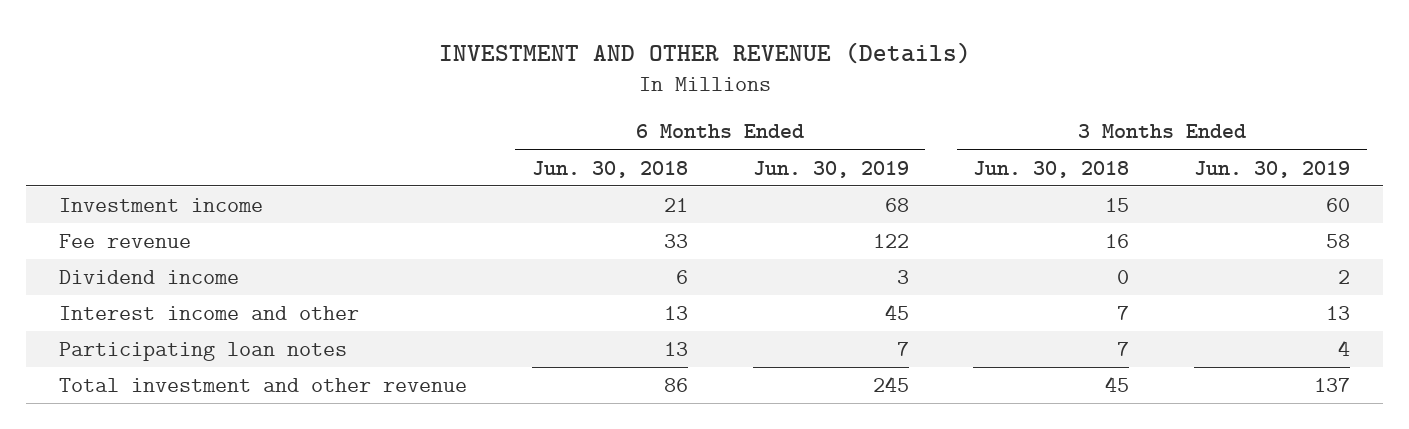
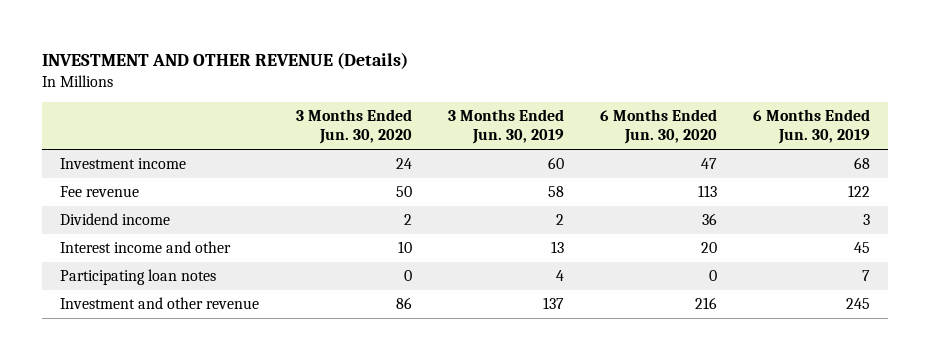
[531,160,688,178] Jun. 30, 2018 -> none
[973,160,1130,178] Jun. 30, 2018 -> none
none -> [295,109,412,145] 3 Months Ended Jun. 30, 2020
none -> [599,109,717,145] 6 Months Ended Jun. 30, 2020
[58,377,467,392] Total investment and other revenue -> [60,297,260,310] Investment and other revenue

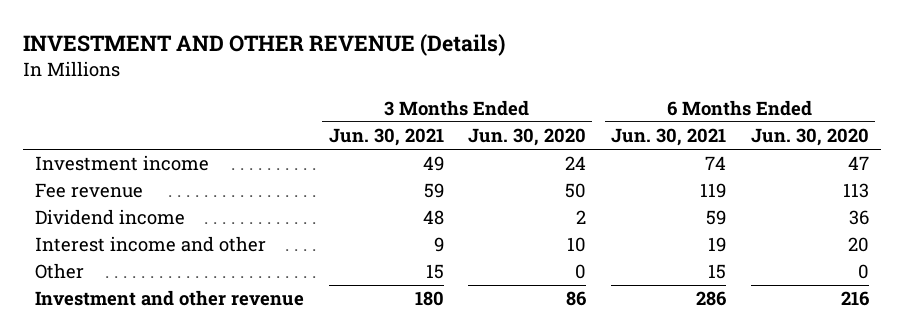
[447,109,564,145] 3 Months Ended Jun. 30, 2019 -> none
[752,109,870,145] 6 Months Ended Jun. 30, 2019 -> none
none -> [328,128,444,147] Jun. 30, 2021
none -> [610,128,726,147] Jun. 30, 2021
[60,269,217,286] Participating loan notes -> none
none -> [34,263,84,280] Other

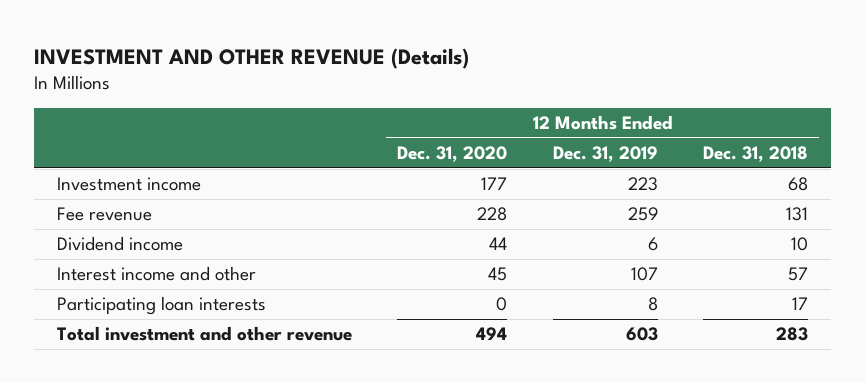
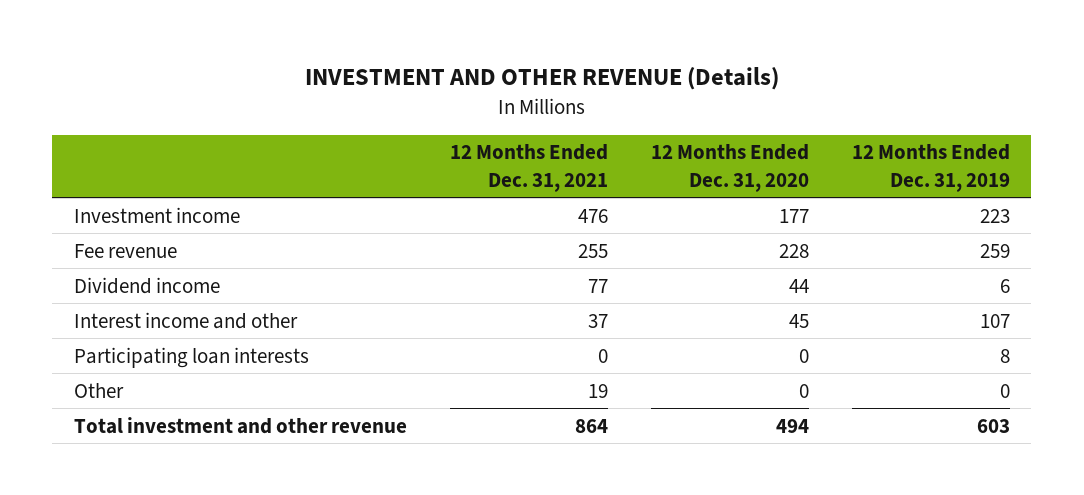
[703,146,809,163] Dec. 31, 2018 -> none
none -> [449,144,608,192] 12 Months Ended Dec. 31, 2021
none -> [73,382,124,398] Other

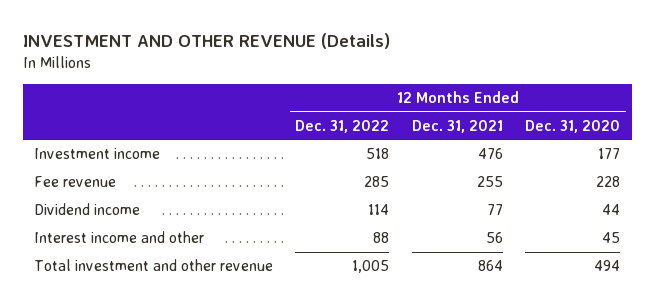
[851,144,1010,192] 12 Months Ended Dec. 31, 2019 -> none
none -> [295,119,390,133] Dec. 31, 2022
[73,346,309,368] Participating loan interests -> none
[73,382,124,398] Other -> none
[587,313,608,328] 37 -> [485,232,503,244] 56

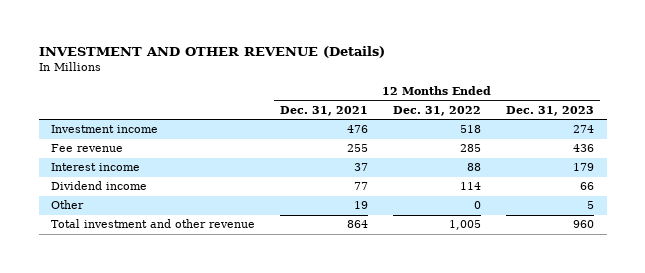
[525,119,621,133] Dec. 31, 2020 -> none
none -> [506,106,595,117] Dec. 31, 2023
none -> [51,163,141,172] Interest income
[33,231,204,244] Interest income and other -> none
none -> [51,200,85,210] Other

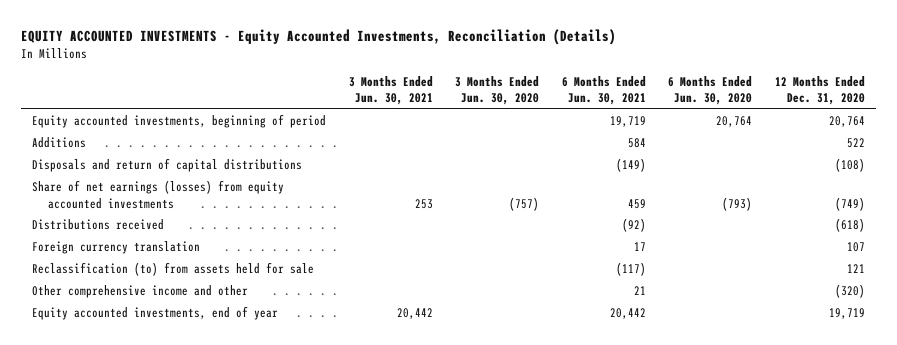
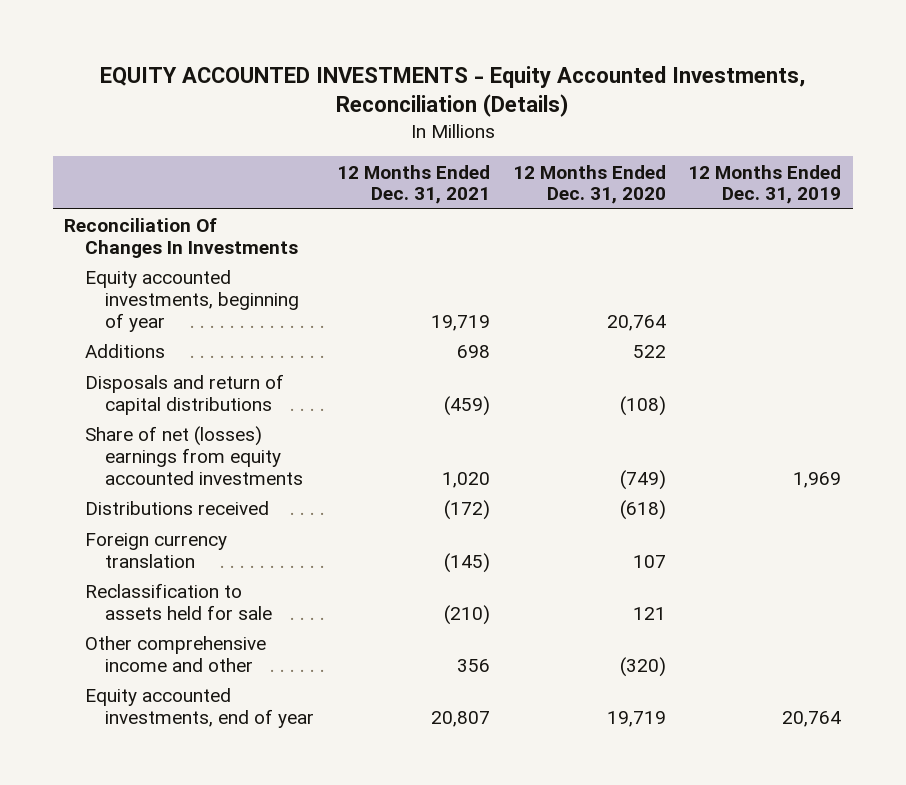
[348,75,433,106] 3 Months Ended Jun. 30, 2021 -> none
[455,75,540,106] 3 Months Ended Jun. 30, 2020 -> none
[561,75,646,106] 6 Months Ended Jun. 30, 2021 -> none
[668,75,753,106] 6 Months Ended Jun. 30, 2020 -> none
none -> [336,164,490,205] 12 Months Ended Dec. 31, 2021
none -> [688,164,842,205] 12 Months Ended Dec. 31, 2019
none -> [64,218,298,258] Reconciliation Of Changes In Investments
[32,114,327,129] Equity accounted investments, beginning of period -> [84,270,300,332] Equity accounted investments, beginning of year
[32,180,285,209] Share of net earnings (losses) from equity accounted investments -> [84,426,304,485] Share of net (losses) earnings from equity accounted investments
[32,262,315,277] Reclassification (to) from assets held for sale -> [84,583,273,620] Reclassification to assets held for sale

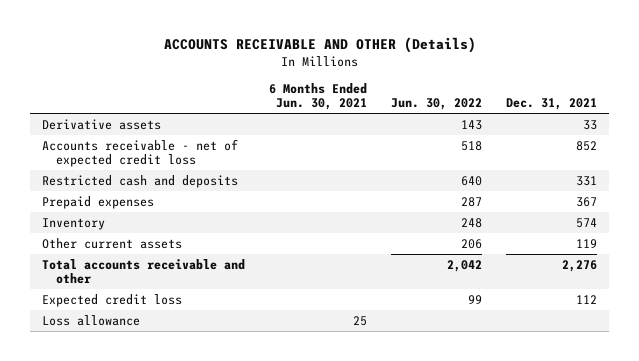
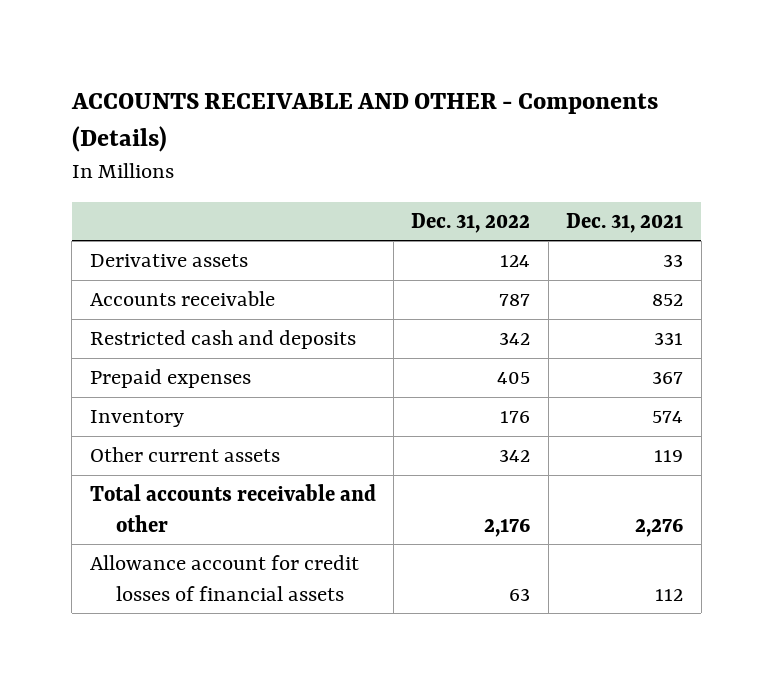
[163,36,476,53] ACCOUNTS RECEIVABLE AND OTHER (Details) -> [70,92,658,152] ACCOUNTS RECEIVABLE AND OTHER - Components (Details)
[268,82,367,111] 6 Months Ended Jun. 30, 2021 -> none
[391,98,483,111] Jun. 30, 2022 -> none
none -> [411,212,531,233] Dec. 31, 2022
[41,138,238,168] Accounts receivable - net of expected credit loss -> [89,291,275,307] Accounts receivable
[41,314,140,326] Loss allowance -> none
[41,293,182,307] Expected credit loss -> [89,555,359,601] Allowance account for credit losses of financial assets

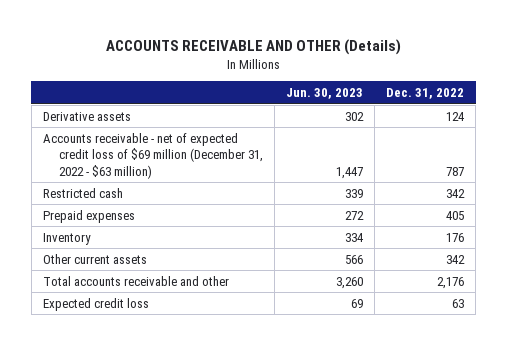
[70,92,658,152] ACCOUNTS RECEIVABLE AND OTHER - Components (Details) -> [105,39,401,56] ACCOUNTS RECEIVABLE AND OTHER (Details)
[566,212,684,233] Dec. 31, 2021 -> none
none -> [285,88,363,100] Jun. 30, 2023
[89,291,275,307] Accounts receivable -> [42,132,263,179] Accounts receivable - net of expected credit loss of $69 million (December 31, 2022 - $63 million)
[89,330,356,350] Restricted cash and deposits -> [42,187,123,198] Restricted cash
[89,555,359,601] Allowance account for credit losses of financial assets -> [42,297,149,311] Expected credit loss

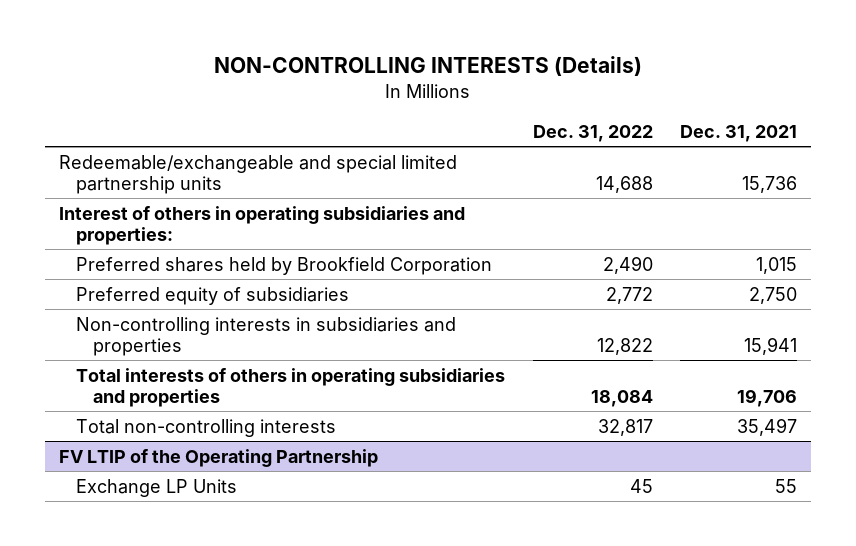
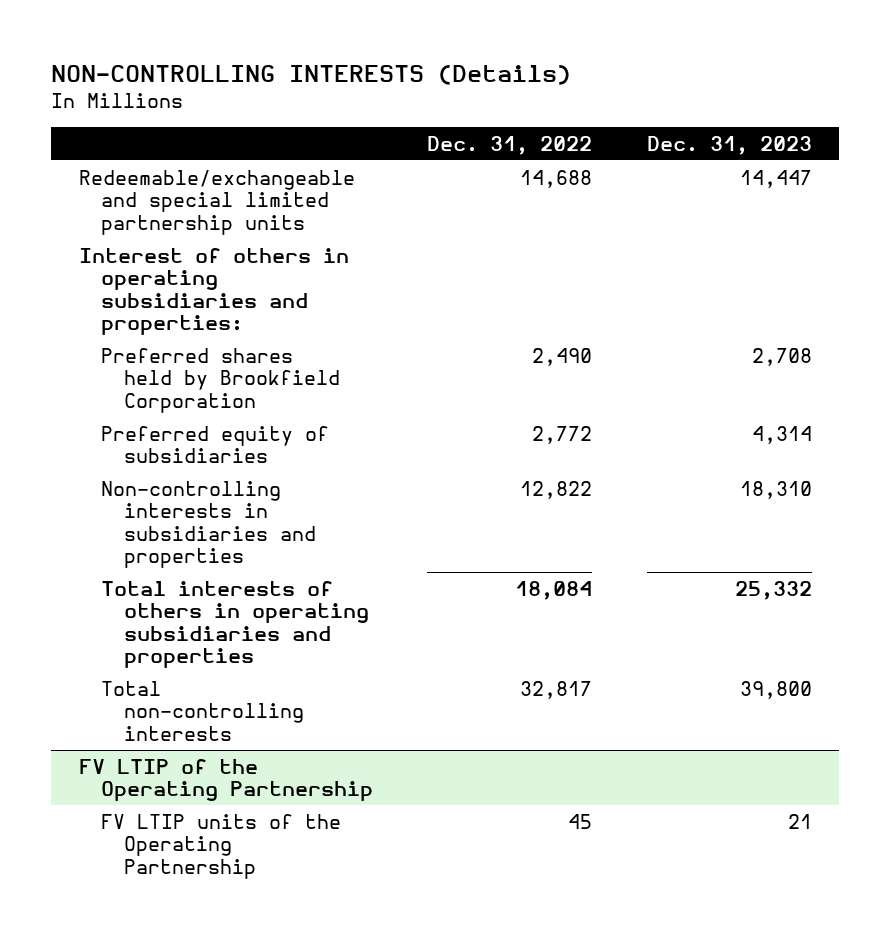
[680,124,798,142] Dec. 31, 2021 -> none
none -> [646,135,812,155] Dec. 31, 2023
[75,478,237,497] Exchange LP Units -> [101,813,342,879] FV LTIP units of the Operating Partnership

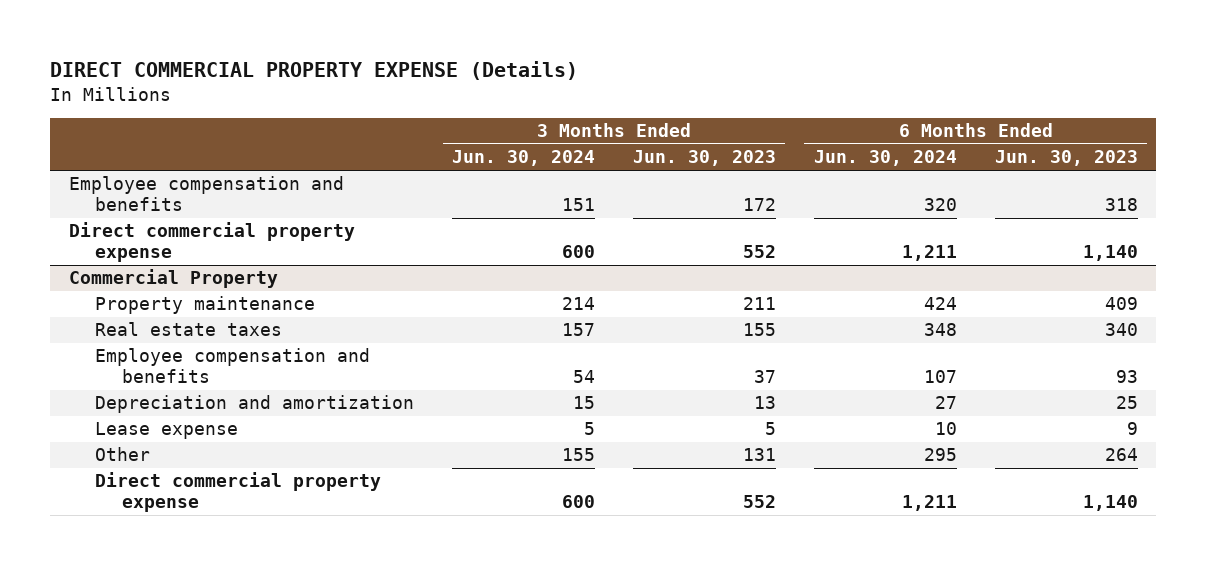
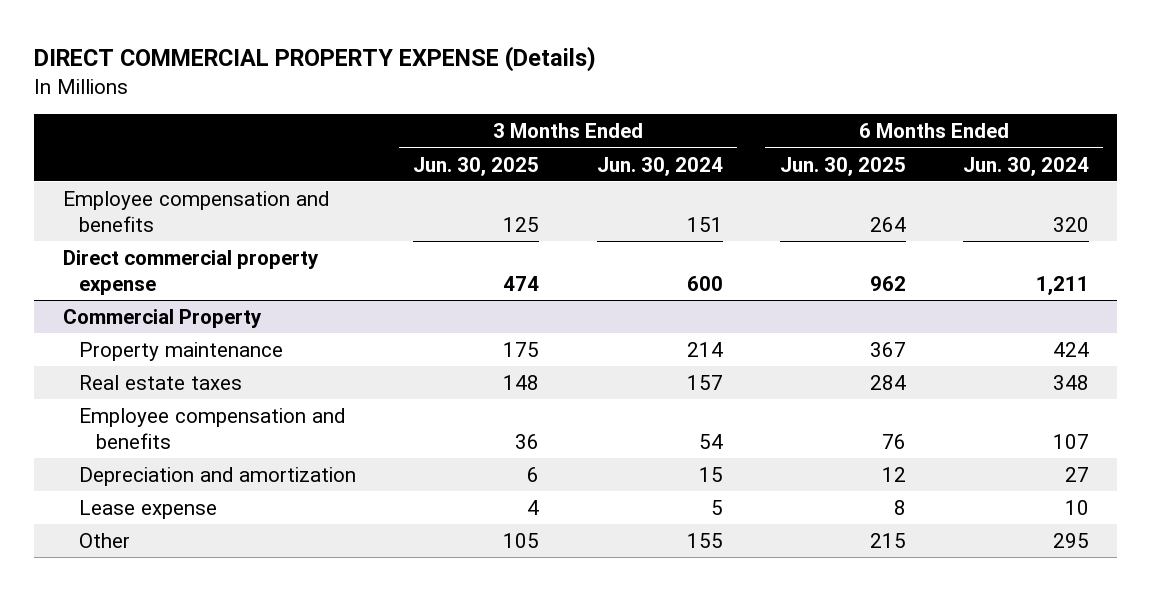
[632,150,776,167] Jun. 30, 2023 -> none
[994,150,1138,167] Jun. 30, 2023 -> none
none -> [413,156,540,176] Jun. 30, 2025
none -> [779,156,906,176] Jun. 30, 2025
[95,472,382,513] Direct commercial property expense -> none

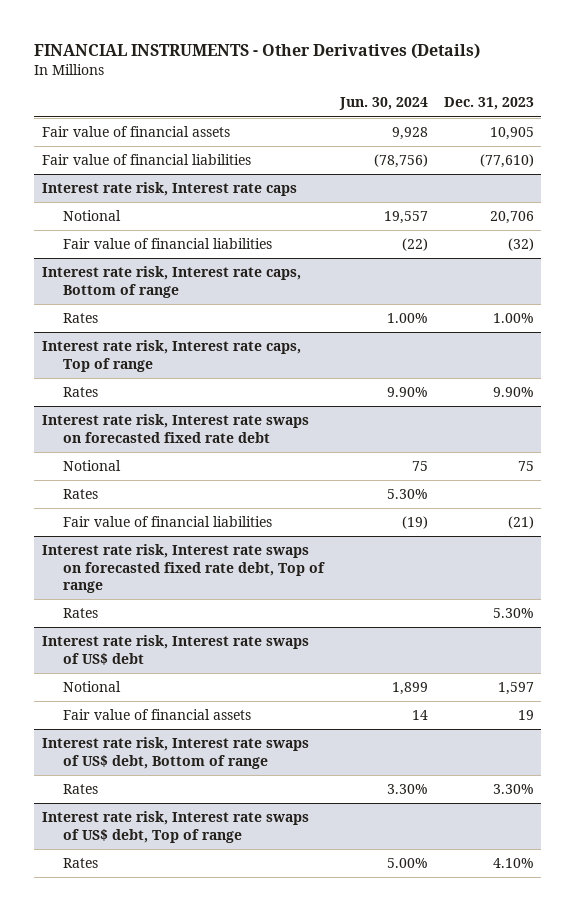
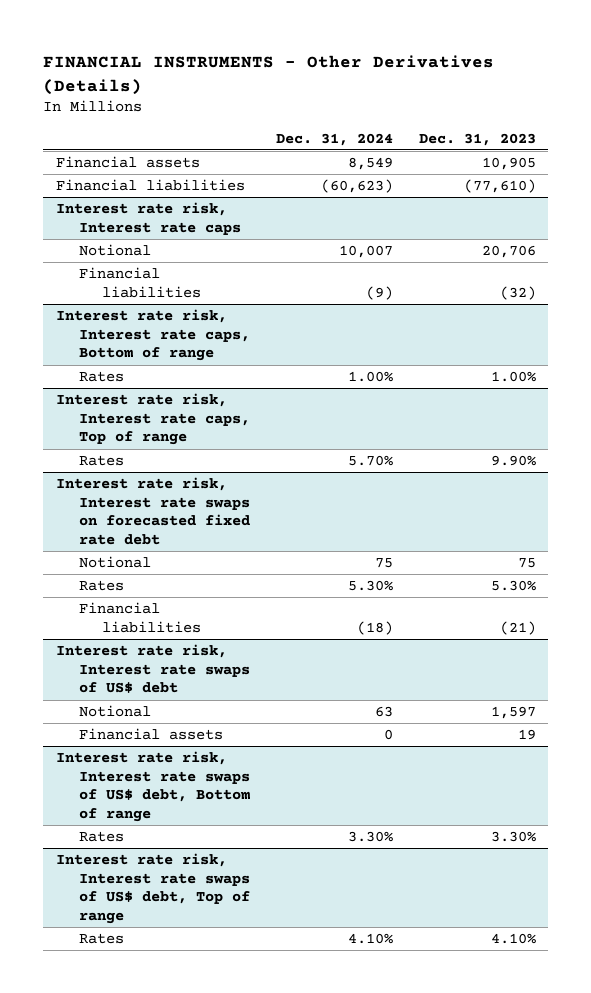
[338,97,428,111] Jun. 30, 2024 -> none
none -> [275,132,393,146] Dec. 31, 2024
[42,126,231,138] Fair value of financial assets -> [55,156,200,169] Financial assets
[42,154,252,166] Fair value of financial liabilities -> [55,179,245,192] Financial liabilities
[63,238,273,250] Fair value of financial liabilities -> [79,267,202,298] Financial liabilities
[63,489,99,500] Rates -> none
[63,516,273,528] Fair value of financial liabilities -> none
[42,544,326,594] Interest rate risk, Interest rate swaps on forecasted fixed rate debt, Top of range -> none
none -> [79,602,202,633] Financial liabilities
[63,709,252,721] Fair value of financial assets -> [79,728,224,741] Financial assets

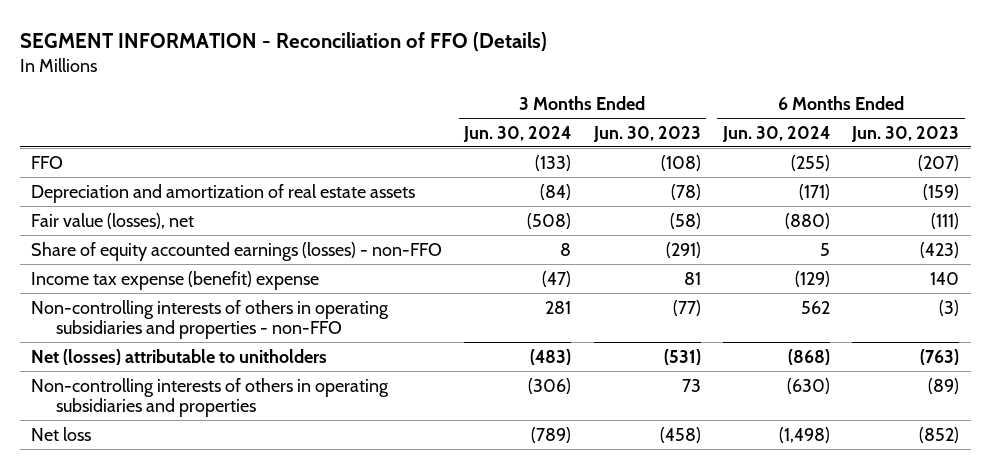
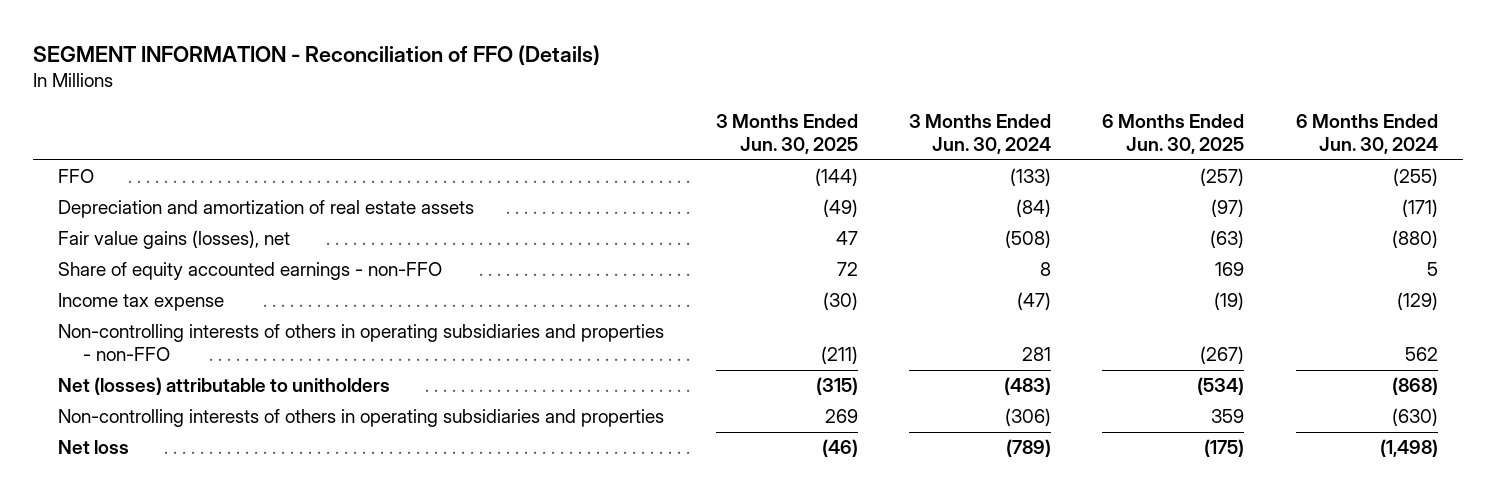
[592,125,701,142] Jun. 30, 2023 -> none
[851,125,960,142] Jun. 30, 2023 -> none
none -> [715,114,858,155] 3 Months Ended Jun. 30, 2025
none -> [1102,114,1245,155] 6 Months Ended Jun. 30, 2025
[30,212,194,229] Fair value (losses), net -> [58,230,291,250] Fair value gains (losses), net
[30,241,442,261] Share of equity accounted earnings (losses) - non-FFO -> [58,262,443,281] Share of equity accounted earnings - non-FFO
[30,270,319,290] Income tax expense (benefit) expense -> [58,293,225,312] Income tax expense

